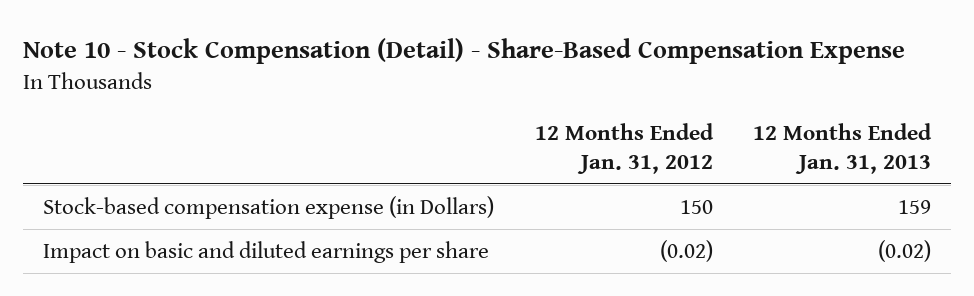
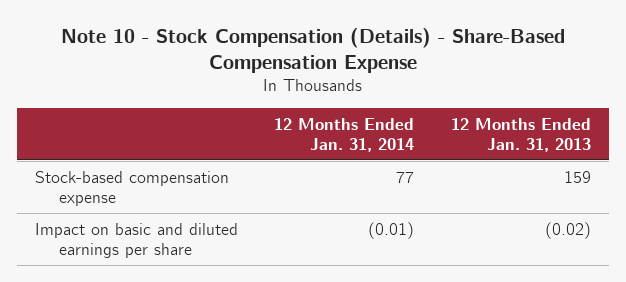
[23,38,906,65] Note 10 - Stock Compensation (Detail) - Share-Based Compensation Expense -> [60,27,565,73] Note 10 - Stock Compensation (Details) - Share-Based Compensation Expense
[534,122,714,174] 12 Months Ended Jan. 31, 2012 -> none
none -> [274,117,415,152] 12 Months Ended Jan. 31, 2014
[43,195,495,219] Stock-based compensation expense (in Dollars) -> [34,170,229,206] Stock-based compensation expense

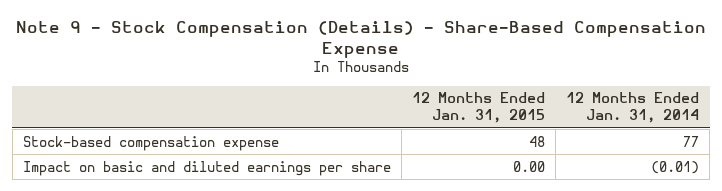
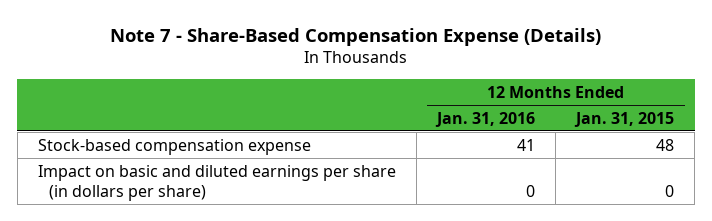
[15,20,706,58] Note 9 - Stock Compensation (Details) - Share-Based Compensation Expense -> [110,28,602,47] Note 7 - Share-Based Compensation Expense (Details)
[566,92,700,124] 12 Months Ended Jan. 31, 2014 -> none
none -> [435,111,536,127] Jan. 31, 2016
[22,160,391,176] Impact on basic and diluted earnings per share -> [37,164,396,201] Impact on basic and diluted earnings per share (in dollars per share)
[512,160,545,172] 0.00 -> [665,184,675,197] 0

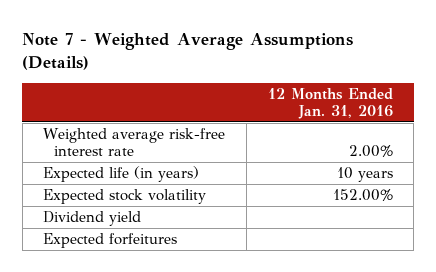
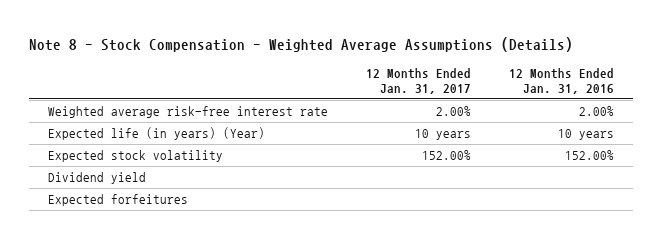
[22,33,354,71] Note 7 - Weighted Average Assumptions (Details) -> [29,36,574,52] Note 8 - Stock Compensation - Weighted Average Assumptions (Details)
none -> [366,67,472,94] 12 Months Ended Jan. 31, 2017
[43,166,200,183] Expected life (in years) -> [48,126,266,140] Expected life (in years) (Year)

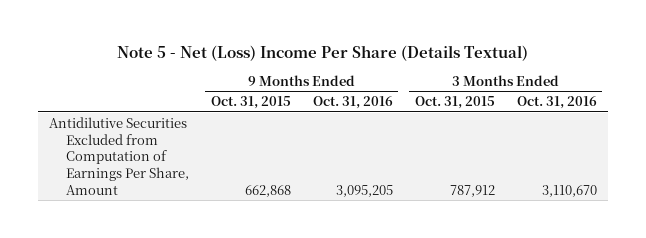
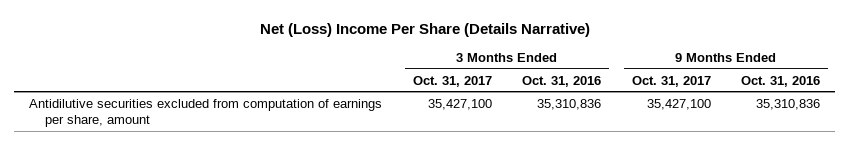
[117,45,529,62] Note 5 - Net (Loss) Income Per Share (Details Textual) -> [259,22,590,37] Net (Loss) Income Per Share (Details Narrative)
[210,96,291,110] Oct. 31, 2015 -> none
[414,96,495,110] Oct. 31, 2015 -> none
none -> [412,75,492,87] Oct. 31, 2017
none -> [631,75,711,87] Oct. 31, 2017
[49,116,189,195] Antidilutive Securities Excluded from Computation of Earnings Per Share, Amount -> [29,98,383,128] Antidilutive securities excluded from computation of earnings per share, amount
[335,184,393,197] 3,095,205 -> [756,98,821,110] 35,310,836
[541,184,597,197] 3,110,670 -> [537,98,602,110] 35,310,836

